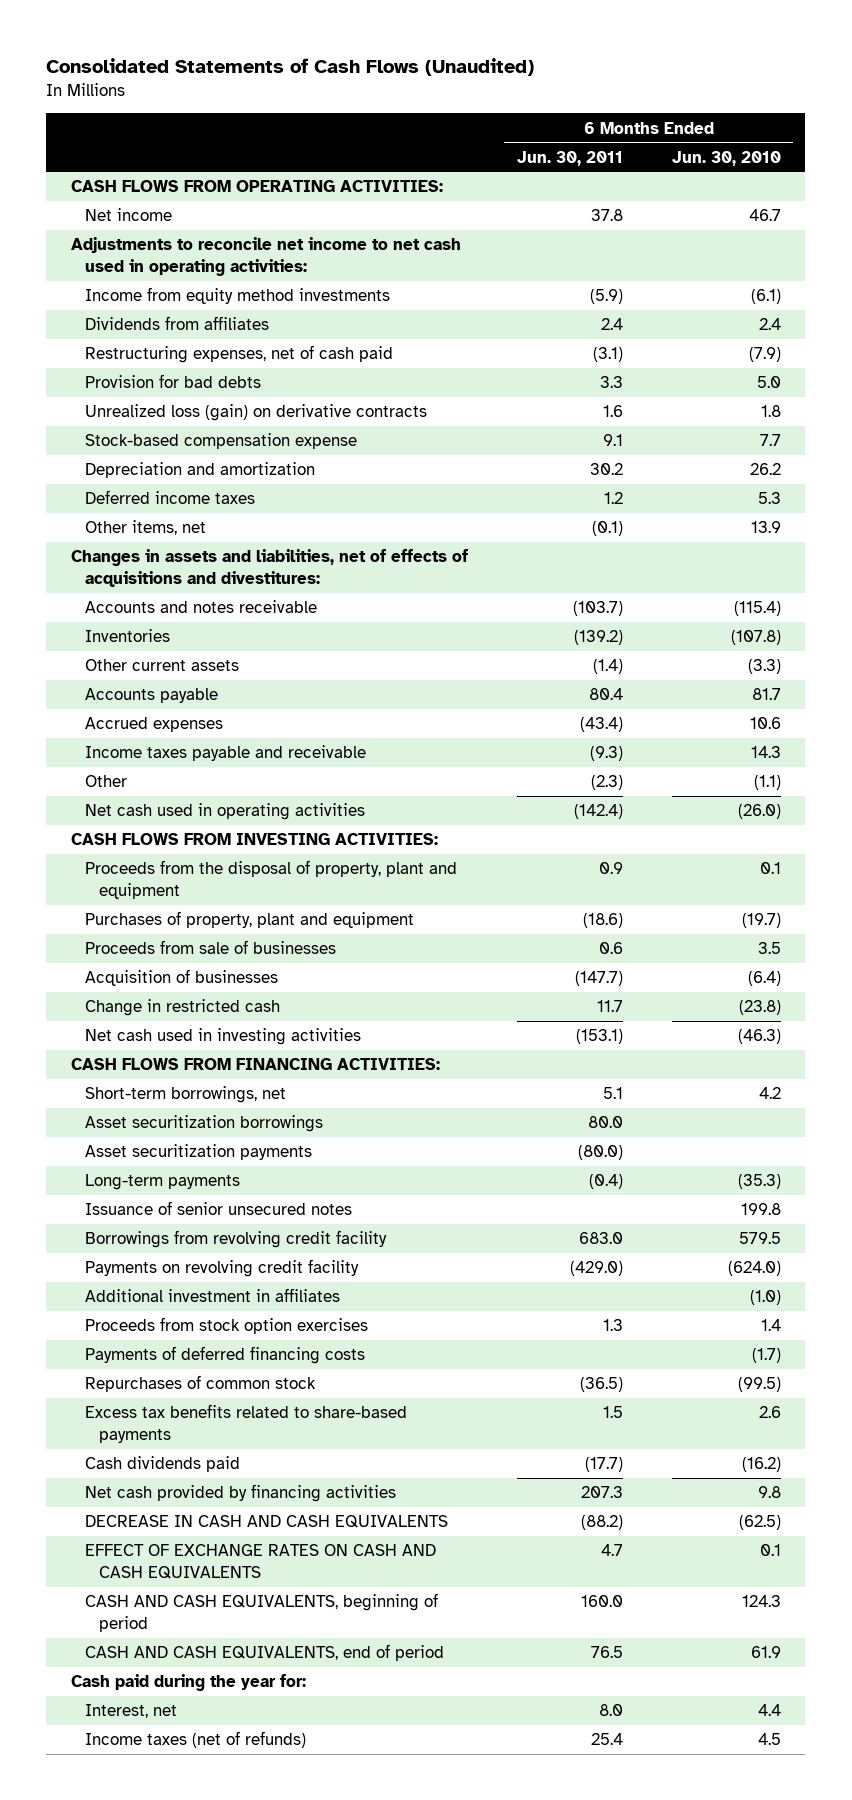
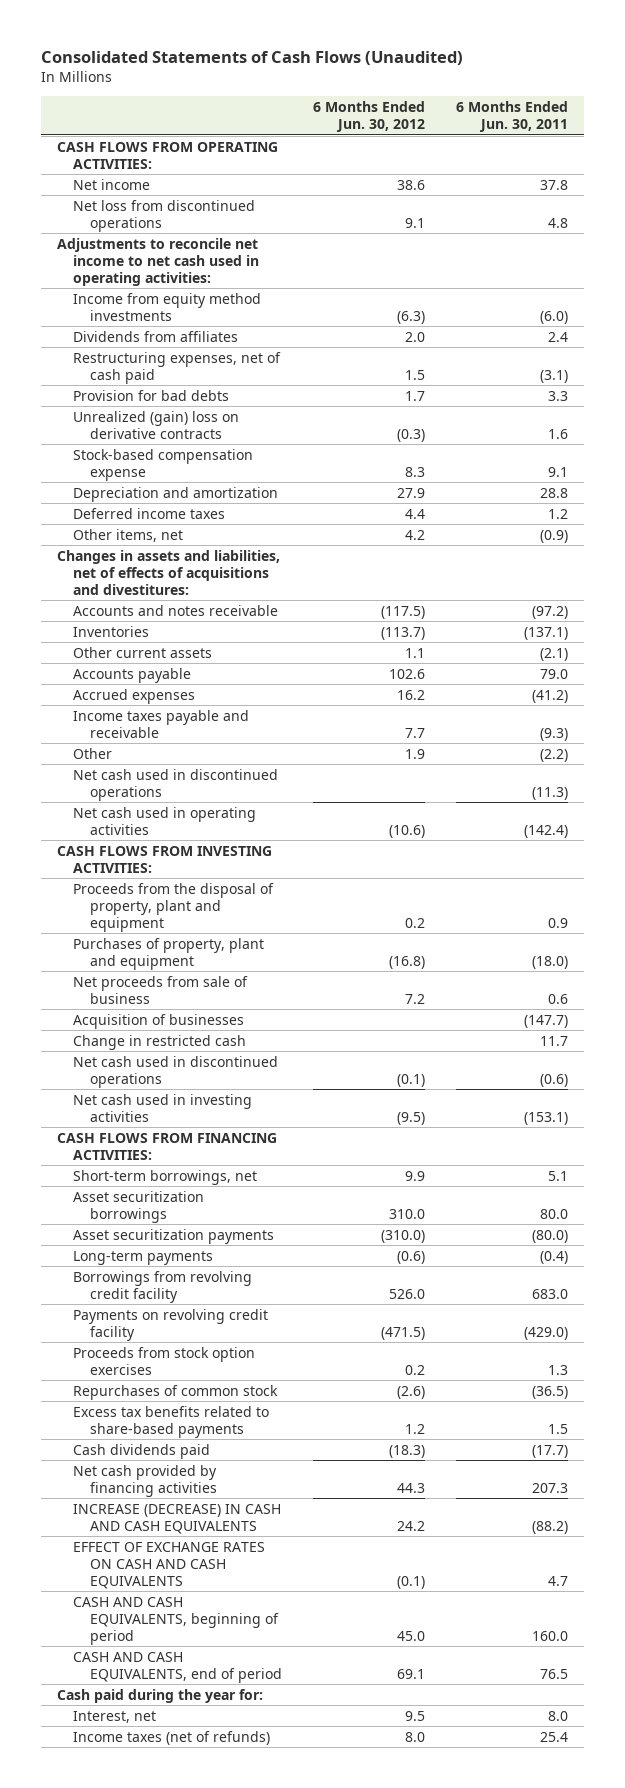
[671,150,781,166] Jun. 30, 2010 -> none
none -> [313,101,426,133] 6 Months Ended Jun. 30, 2012
none -> [73,199,256,232] Net loss from discontinued operations
[589,289,623,305] (5.9) -> [540,310,569,324] (6.0)
[84,404,427,422] Unrealized loss (gain) on derivative contracts -> [73,410,240,439] Unrealized (gain) loss on derivative contracts
[589,463,623,476] 30.2 -> [540,487,569,498] 28.8
[591,521,623,537] (0.1) -> [540,529,569,543] (0.9)
[572,601,623,617] (103.7) -> [532,605,569,619] (97.2)
[573,630,623,646] (139.2) -> [524,626,569,640] (137.1)
[592,659,623,675] (1.4) -> [540,647,569,661] (2.1)
[588,688,623,701] 80.4 -> [540,668,569,679] 79.0
[579,717,623,733] (43.4) -> [532,689,569,703] (41.2)
[590,775,623,791] (2.3) -> [540,748,569,762] (2.2)
none -> [73,768,279,801] Net cash used in discontinued operations
[582,913,623,929] (18.6) -> [532,955,569,969] (18.0)
[84,940,336,955] Proceeds from sale of businesses -> [73,975,249,1004] Net proceeds from sale of business
none -> [73,1055,279,1088] Net cash used in discontinued operations
[84,1201,352,1216] Issuance of senior unsecured notes -> none
[84,1288,340,1303] Additional investment in affiliates -> none
[84,1346,365,1365] Payments of deferred financing costs -> none
[84,1515,448,1529] DECREASE IN CASH AND CASH EQUIVALENTS -> [73,1503,282,1534] INCREASE (DECREASE) IN CASH AND CASH EQUIVALENTS

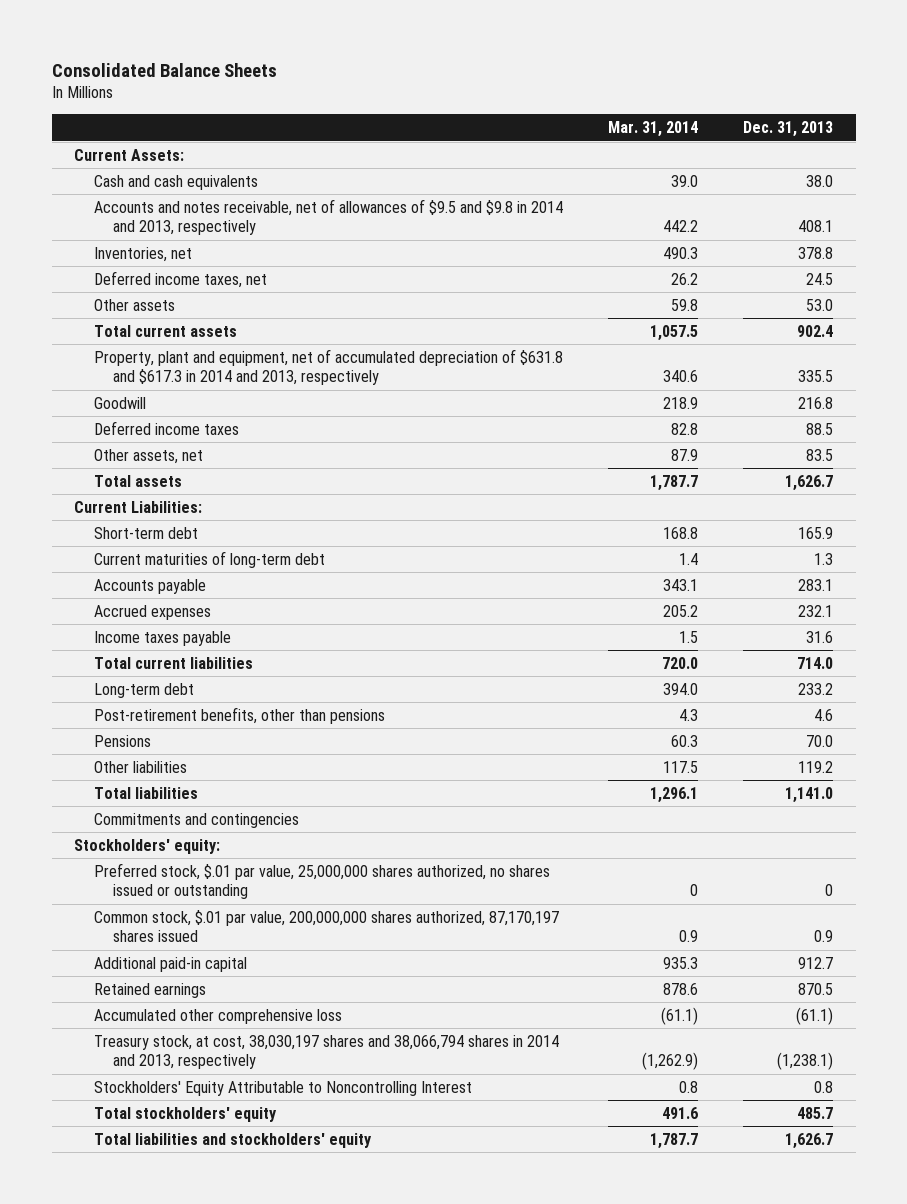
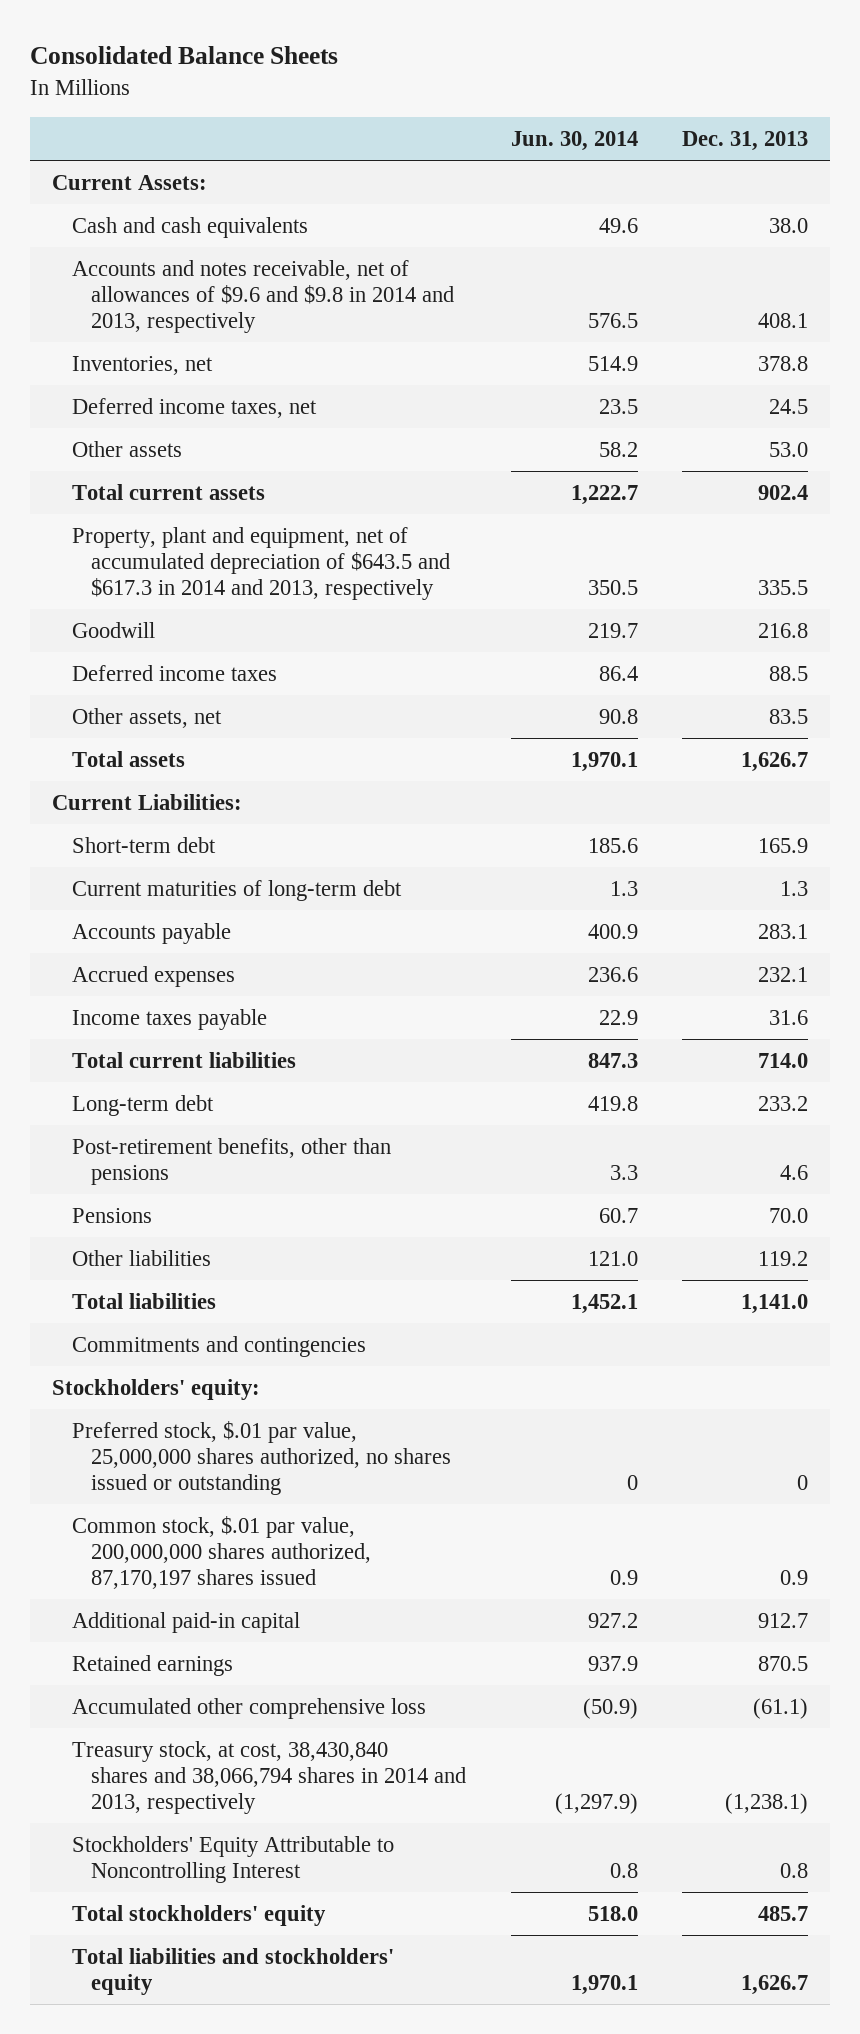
[607,121,698,138] Mar. 31, 2014 -> none
none -> [510,130,638,151] Jun. 30, 2014
[93,198,563,236] Accounts and notes receivable, net of allowances of $9.5 and $9.8 in 2014 and 2013, respectively -> [71,259,455,334] Accounts and notes receivable, net of allowances of $9.6 and $9.8 in 2014 and 2013, respectively
[93,348,563,386] Property, plant and equipment, net of accumulated depreciation of $631.8 and $617.3 in 2014 and 2013, respectively -> [71,526,451,601] Property, plant and equipment, net of accumulated depreciation of $643.5 and $617.3 in 2014 and 2013, respectively
[93,1034,559,1070] Treasury stock, at cost, 38,030,197 shares and 38,066,794 shares in 2014 and 2013, respectively -> [71,1740,467,1815] Treasury stock, at cost, 38,430,840 shares and 38,066,794 shares in 2014 and 2013, respectively

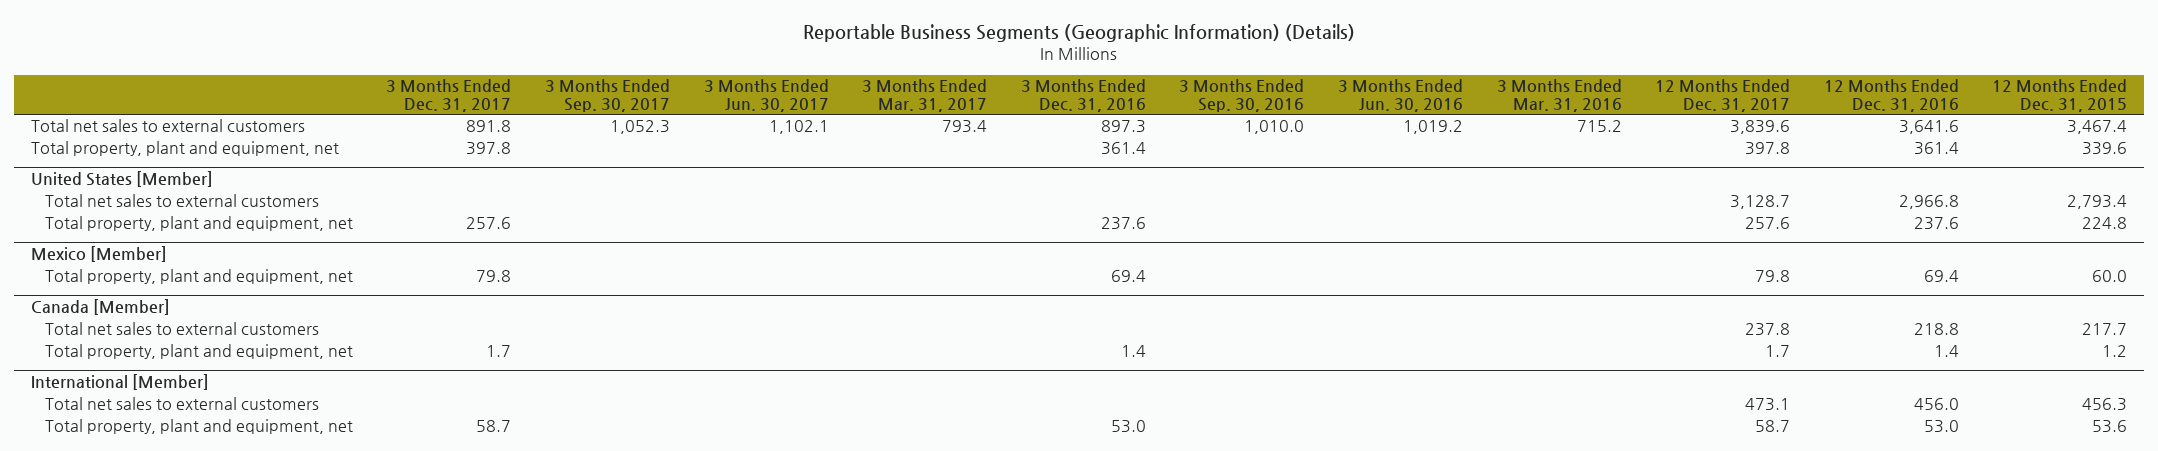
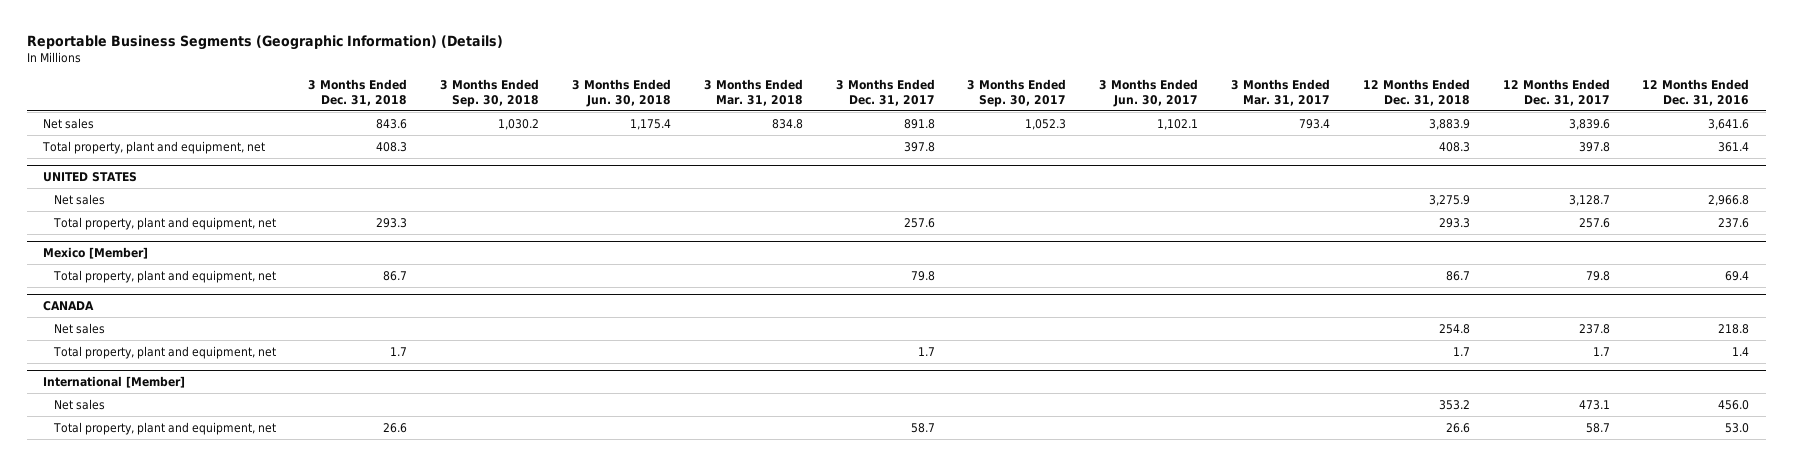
[1020,79,1146,112] 3 Months Ended Dec. 31, 2016 -> none
[1179,79,1305,112] 3 Months Ended Sep. 30, 2016 -> none
[1337,79,1463,112] 3 Months Ended Jun. 30, 2016 -> none
[1496,79,1622,112] 3 Months Ended Mar. 31, 2016 -> none
[1992,79,2128,112] 12 Months Ended Dec. 31, 2015 -> none
none -> [308,79,408,106] 3 Months Ended Dec. 31, 2018
none -> [440,79,540,107] 3 Months Ended Sep. 30, 2018
none -> [571,79,671,107] 3 Months Ended Jun. 30, 2018
none -> [703,79,803,106] 3 Months Ended Mar. 31, 2018
none -> [1362,79,1470,106] 12 Months Ended Dec. 31, 2018
[30,119,305,133] Total net sales to external customers -> [43,117,95,129] Net sales
[30,171,213,188] United States [Member] -> [43,171,138,182] UNITED STATES
[44,194,319,208] Total net sales to external customers -> [53,193,105,205] Net sales
[30,299,170,316] Canada [Member] -> [43,300,95,311] CANADA
[44,322,319,336] Total net sales to external customers -> [53,322,105,334] Net sales
[44,397,319,411] Total net sales to external customers -> [53,398,105,410] Net sales

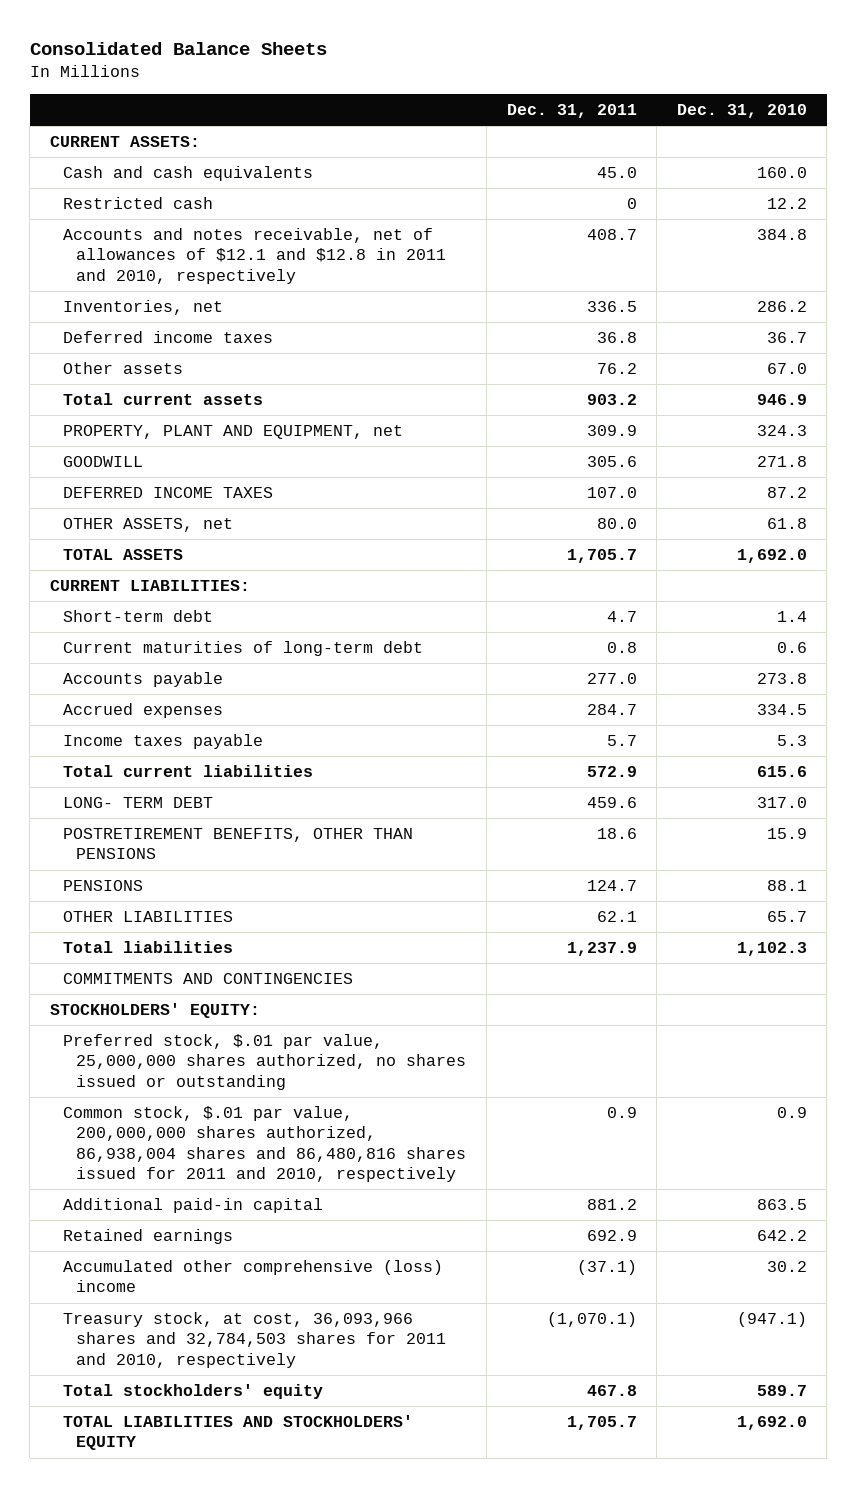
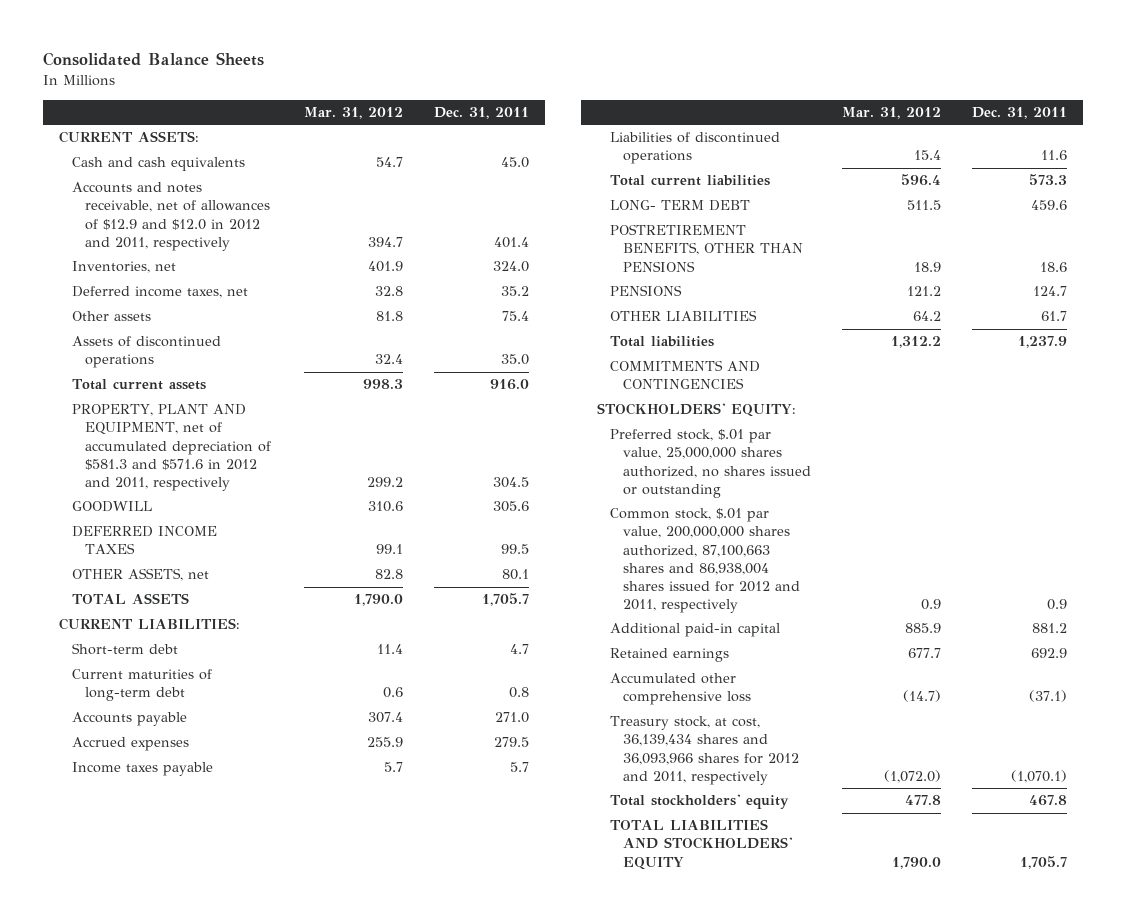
[676,103,807,118] Dec. 31, 2010 -> none
none -> [303,106,403,119] Mar. 31, 2012
[63,197,214,210] Restricted cash -> none
[63,228,447,284] Accounts and notes receivable, net of allowances of $12.1 and $12.8 in 2011 and 2010, respectively -> [71,182,270,251] Accounts and notes receivable, net of allowances of $12.9 and $12.0 in 2012 and 2011, respectively
[586,229,637,241] 408.7 -> [494,236,530,248] 401.4
[586,301,637,313] 336.5 -> [493,261,530,273] 324.0
[63,331,274,344] Deferred income taxes -> [71,286,248,299] Deferred income taxes, net
[596,332,637,344] 36.8 -> [501,286,530,297] 35.2
[596,363,637,375] 76.2 -> [502,311,530,322] 75.4
none -> [71,336,221,369] Assets of discontinued operations
[586,394,637,406] 903.2 -> [490,379,530,391] 916.0
[63,425,404,440] PROPERTY, PLANT AND EQUIPMENT, net -> [71,404,271,491] PROPERTY, PLANT AND EQUIPMENT, net of accumulated depreciation of $581.3 and $571.6 in 2012 and 2011, respectively
[586,425,637,437] 309.9 -> [493,476,530,488] 304.5
[586,487,637,499] 107.0 -> [501,544,530,555] 99.5
[596,518,637,530] 80.0 -> [502,569,530,581] 80.1
[586,673,637,685] 277.0 -> [495,712,530,724] 271.0
[586,704,637,716] 284.7 -> [494,737,530,748] 279.5
none -> [609,132,780,165] Liabilities of discontinued operations
[586,766,637,778] 572.9 -> [1029,174,1068,186] 573.3
[596,911,637,923] 62.1 -> [1041,311,1068,322] 61.7
[63,1106,467,1183] Common stock, $.01 par value, 200,000,000 shares authorized, 86,938,004 shares and 86,480,816 shares issued for 2011 and 2010, respectively -> [609,508,800,614] Common stock, $.01 par value, 200,000,000 shares authorized, 87,100,663 shares and 86,938,004 shares issued for 2012 and 2011, respectively
[63,1260,444,1293] Accumulated other comprehensive (loss) income -> [609,673,751,706] Accumulated other comprehensive loss
[63,1312,447,1368] Treasury stock, at cost, 36,093,966 shares and 32,784,503 shares for 2011 and 2010, respectively -> [609,716,799,785] Treasury stock, at cost, 36,139,434 shares and 36,093,966 shares for 2012 and 2011, respectively

